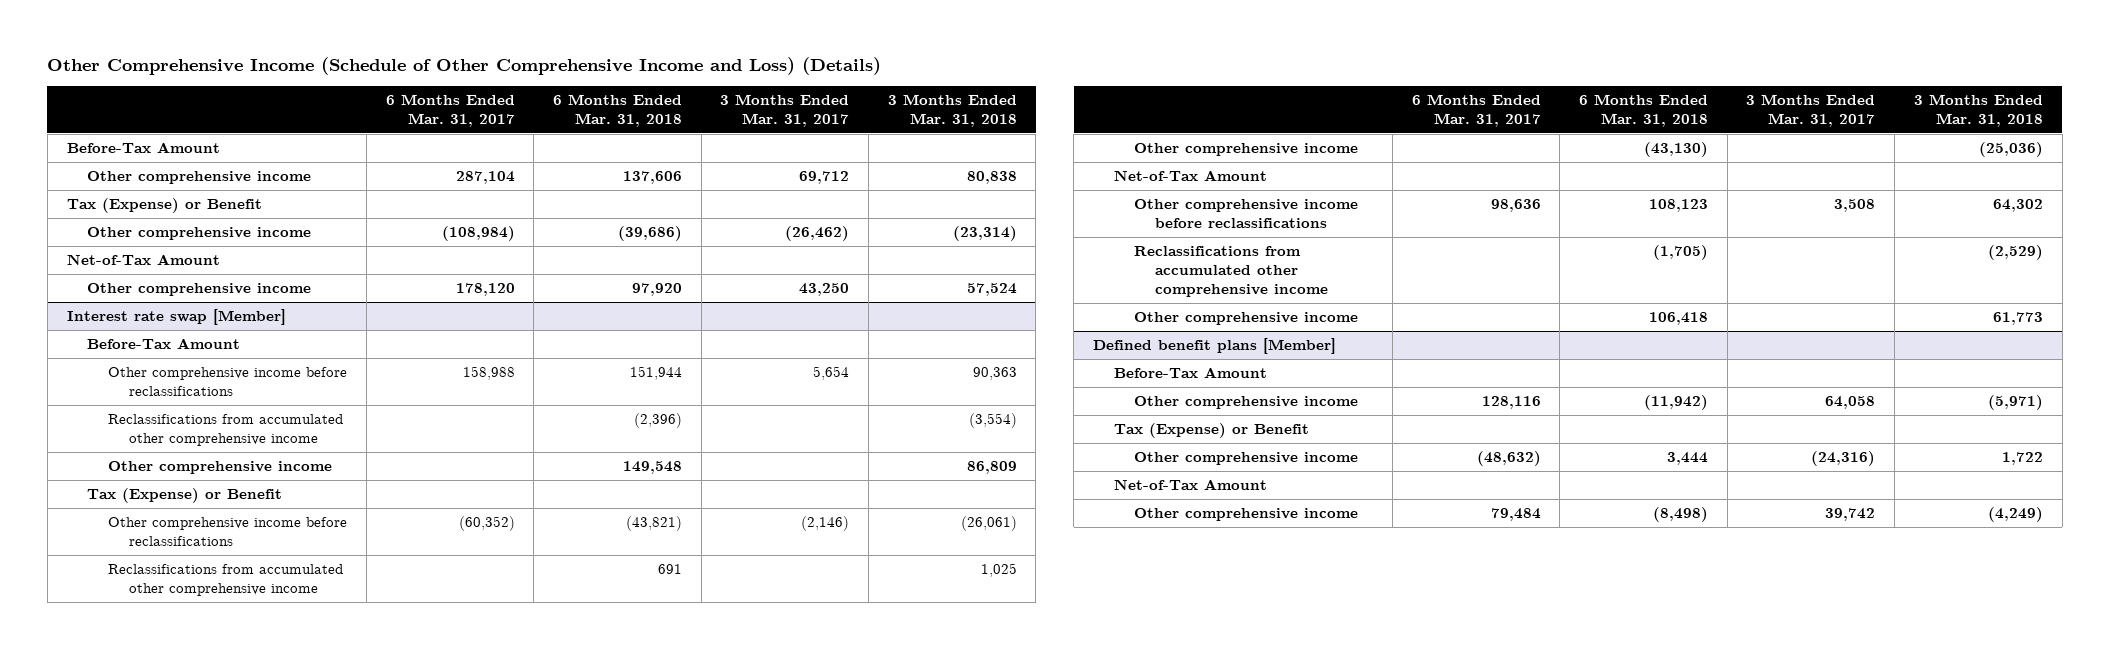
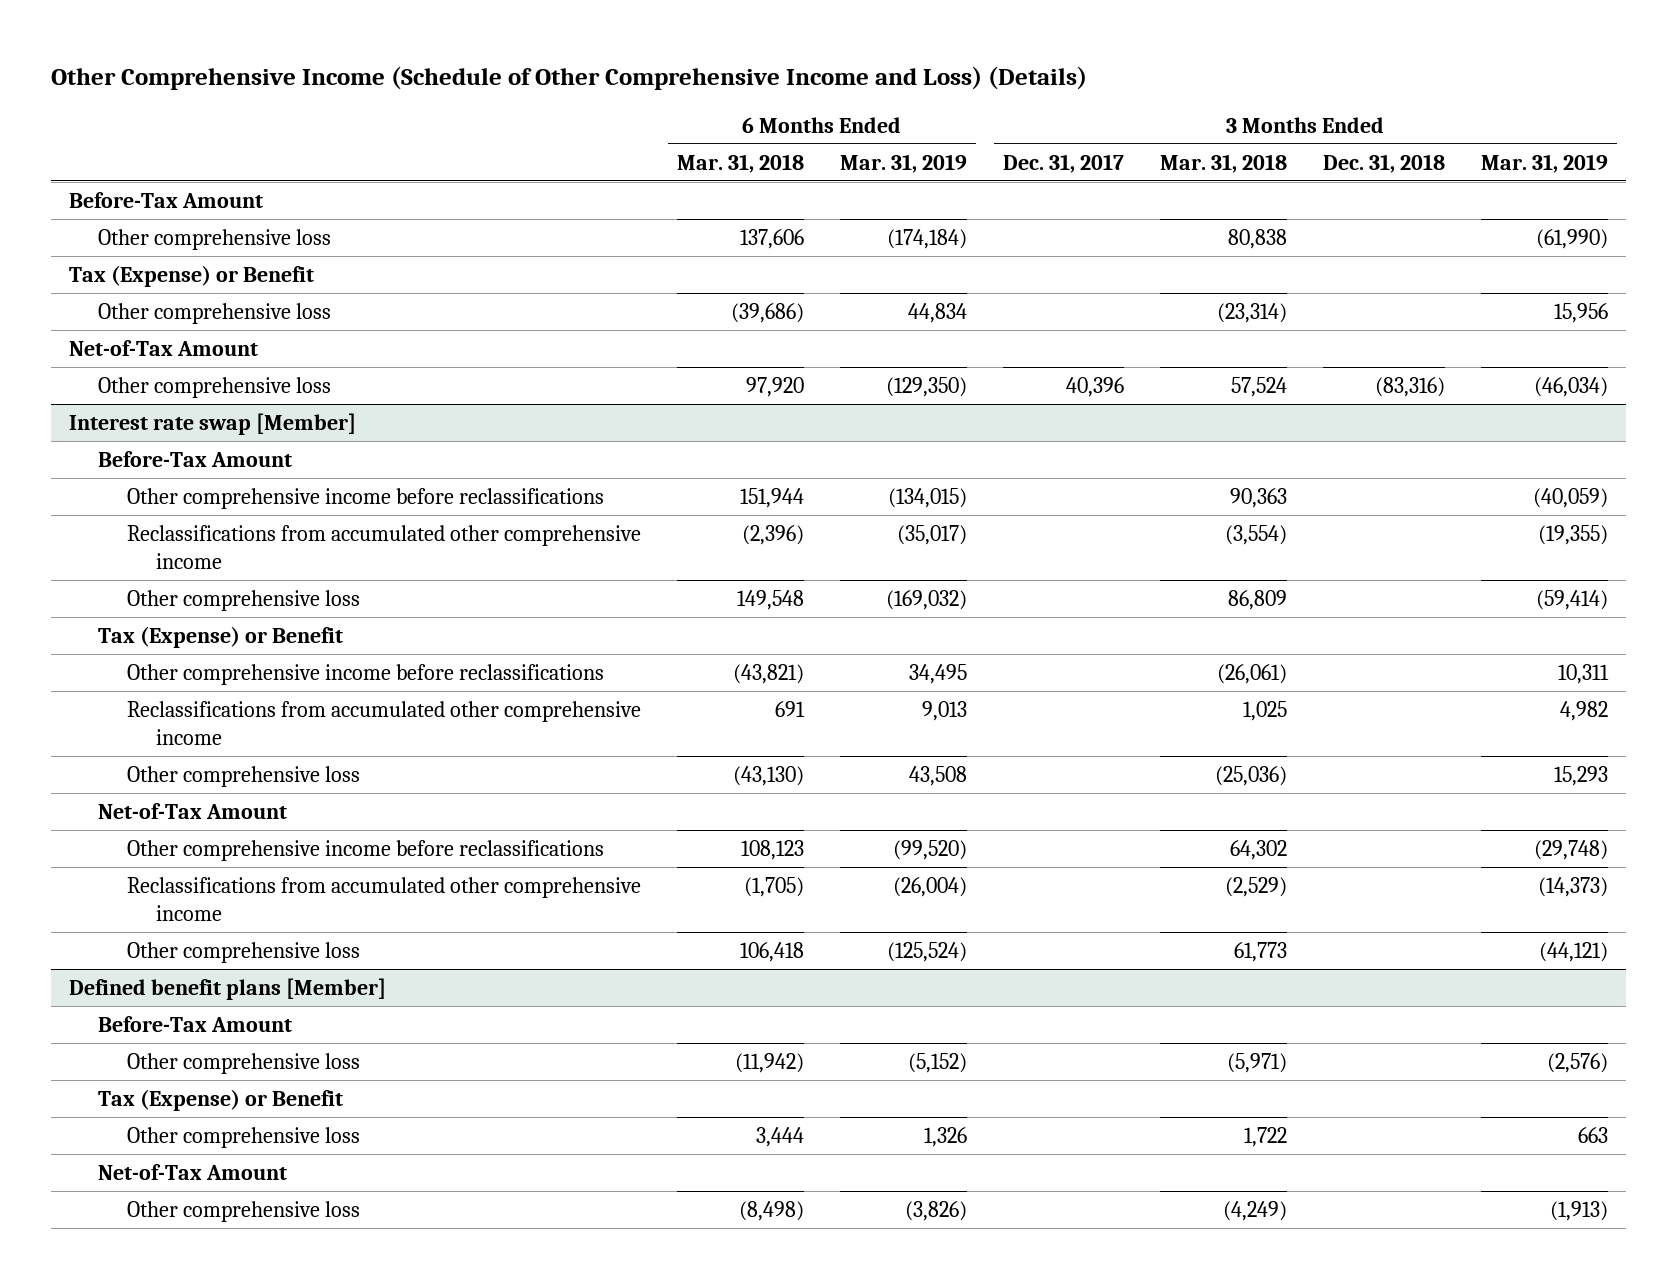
[385,93,515,128] 6 Months Ended Mar. 31, 2017 -> none
[720,93,850,128] 3 Months Ended Mar. 31, 2017 -> none
none -> [839,153,967,173] Mar. 31, 2019
none -> [1002,153,1124,173] Dec. 31, 2017
none -> [1322,153,1445,173] Dec. 31, 2018
none -> [1481,153,1609,173] Mar. 31, 2019
[87,171,312,185] Other comprehensive income -> [97,228,331,250] Other comprehensive loss
[87,227,312,241] Other comprehensive income -> [97,302,331,324] Other comprehensive loss
[87,283,312,297] Other comprehensive income -> [97,376,331,398] Other comprehensive loss
[108,461,333,475] Other comprehensive income -> [126,589,360,611] Other comprehensive loss
[1134,143,1359,157] Other comprehensive income -> [126,765,360,787] Other comprehensive loss
[1134,312,1359,326] Other comprehensive income -> [126,941,360,963] Other comprehensive loss
[1134,396,1359,410] Other comprehensive income -> [126,1052,360,1074] Other comprehensive loss
[1134,452,1359,466] Other comprehensive income -> [126,1126,360,1148] Other comprehensive loss
[1134,508,1359,522] Other comprehensive income -> [126,1200,360,1222] Other comprehensive loss

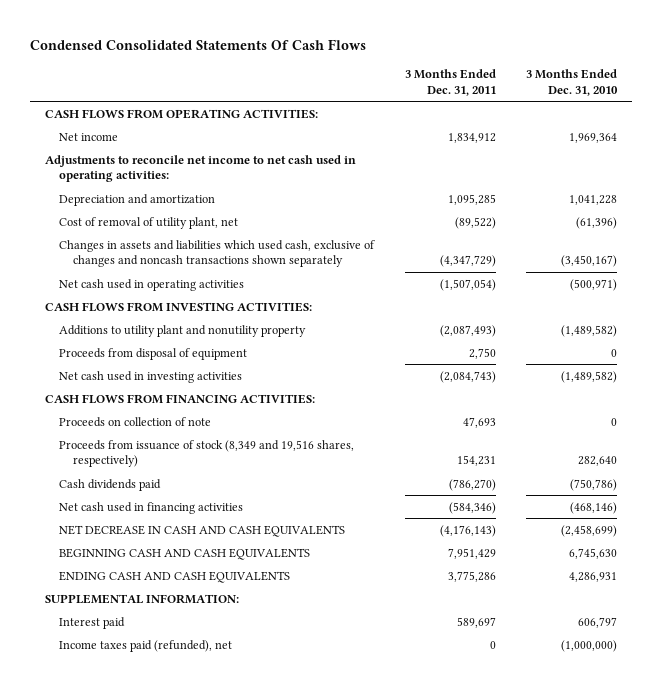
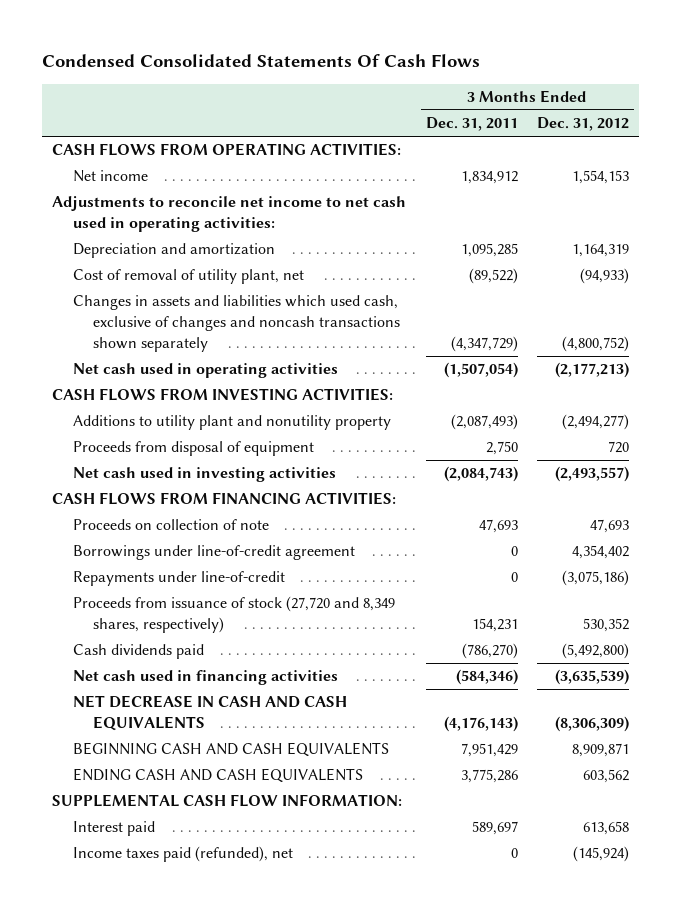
[525,69,618,96] 3 Months Ended Dec. 31, 2010 -> none
none -> [537,117,630,132] Dec. 31, 2012
none -> [72,545,355,561] Borrowings under line-of-credit agreement
none -> [72,571,285,587] Repayments under line-of-credit
[59,439,355,468] Proceeds from issuance of stock (8,349 and 19,516 shares, respectively) -> [72,596,395,634] Proceeds from issuance of stock (27,720 and 8,349 shares, respectively)
[45,593,240,604] SUPPLEMENTAL INFORMATION: -> [51,794,402,808] SUPPLEMENTAL CASH FLOW INFORMATION:

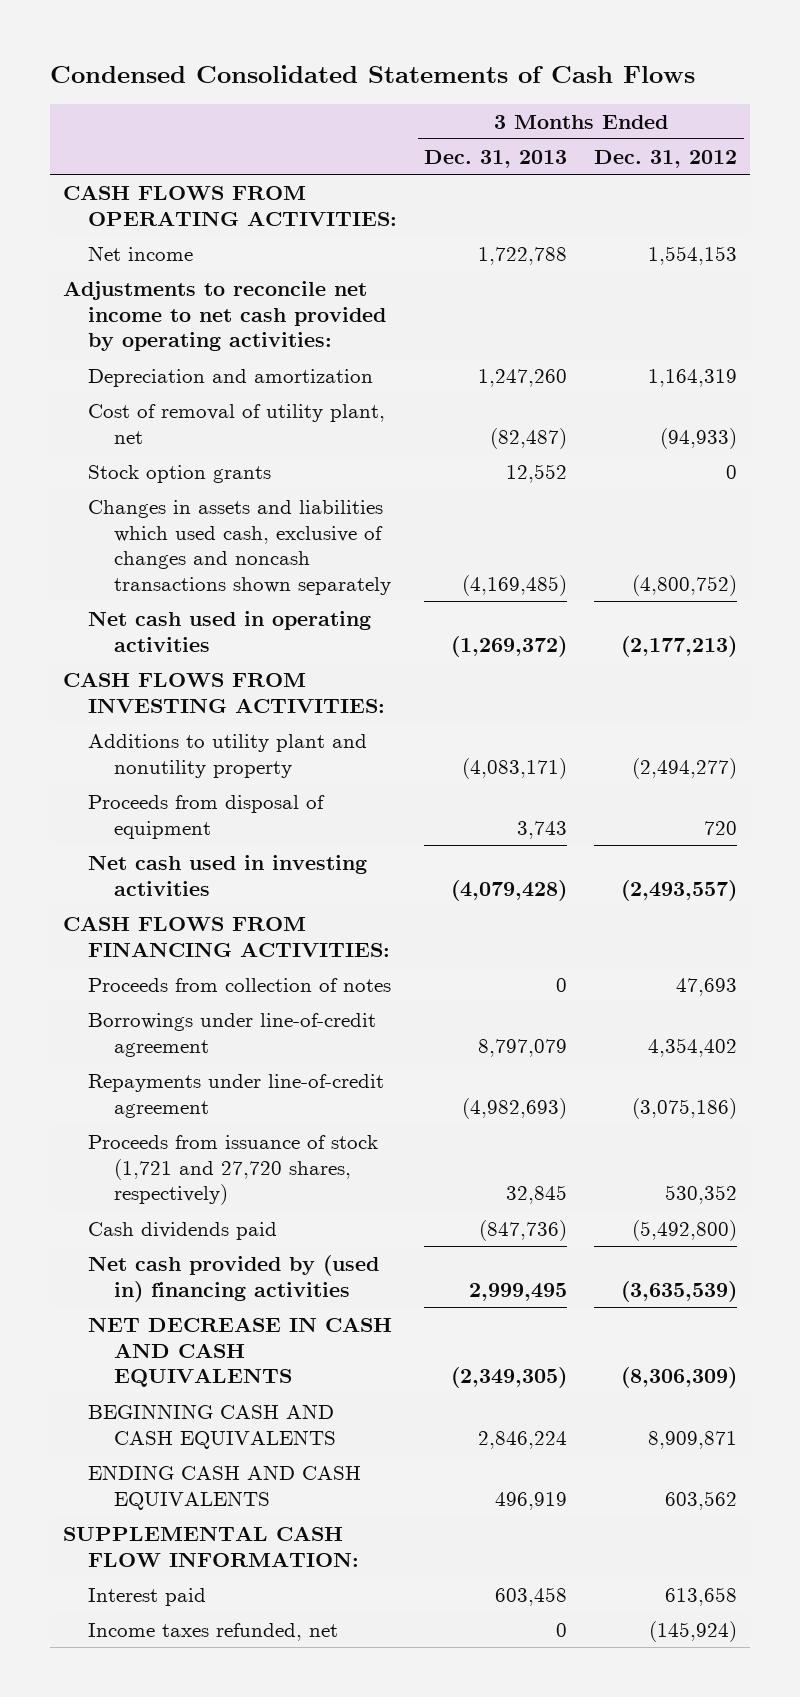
[42,54,481,68] Condensed Consolidated Statements Of Cash Flows -> [49,64,695,83] Condensed Consolidated Statements of Cash Flows
[425,117,518,132] Dec. 31, 2011 -> none
none -> [424,149,568,168] Dec. 31, 2013
[51,196,406,233] Adjustments to reconcile net income to net cash used in operating activities: -> [63,280,387,352] Adjustments to reconcile net income to net cash provided by operating activities:
none -> [88,464,272,483] Stock option grants
[72,519,269,531] Proceeds on collection of note -> [88,977,392,992] Proceeds from collection of notes
[72,571,285,587] Repayments under line-of-credit -> [88,1073,385,1118] Repayments under line-of-credit agreement
[72,596,395,634] Proceeds from issuance of stock (27,720 and 8,349 shares, respectively) -> [88,1134,379,1206] Proceeds from issuance of stock (1,721 and 27,720 shares, respectively)
[72,670,338,686] Net cash used in financing activities -> [88,1254,380,1302] Net cash provided by (used in) financing activities
[72,846,293,863] Income taxes paid (refunded), net -> [88,1622,339,1641] Income taxes refunded, net

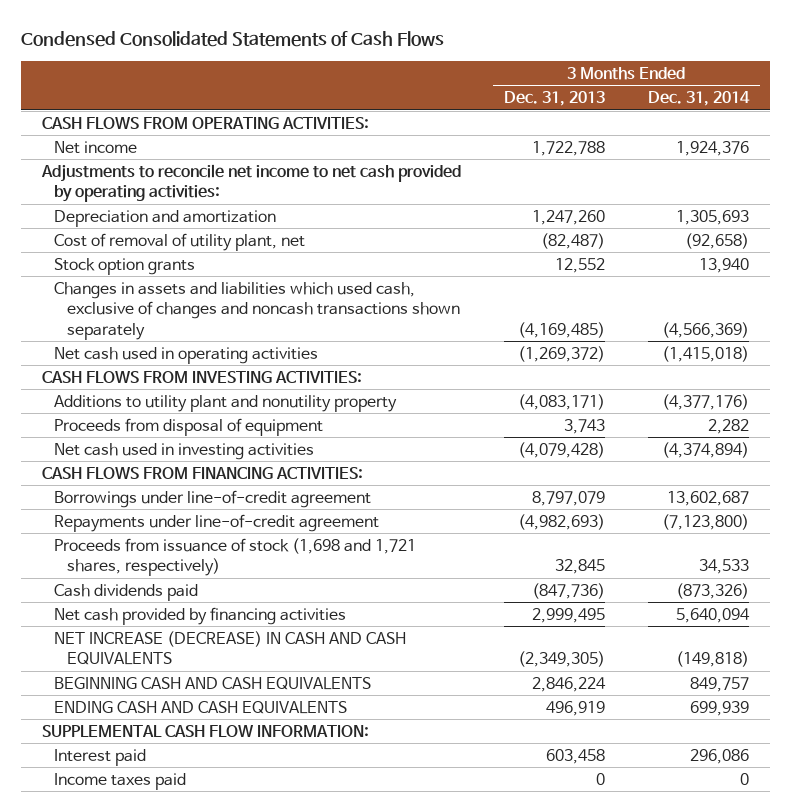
[594,149,738,168] Dec. 31, 2012 -> none
none -> [647,91,750,107] Dec. 31, 2014
[88,977,392,992] Proceeds from collection of notes -> none
[88,1134,379,1206] Proceeds from issuance of stock (1,721 and 27,720 shares, respectively) -> [54,537,417,577] Proceeds from issuance of stock (1,698 and 1,721 shares, respectively)
[88,1254,380,1302] Net cash provided by (used in) financing activities -> [54,606,347,625] Net cash provided by financing activities
[88,1316,393,1388] NET DECREASE IN CASH AND CASH EQUIVALENTS -> [54,630,407,666] NET INCREASE (DECREASE) IN CASH AND CASH EQUIVALENTS
[88,1622,339,1641] Income taxes refunded, net -> [54,772,187,790] Income taxes paid

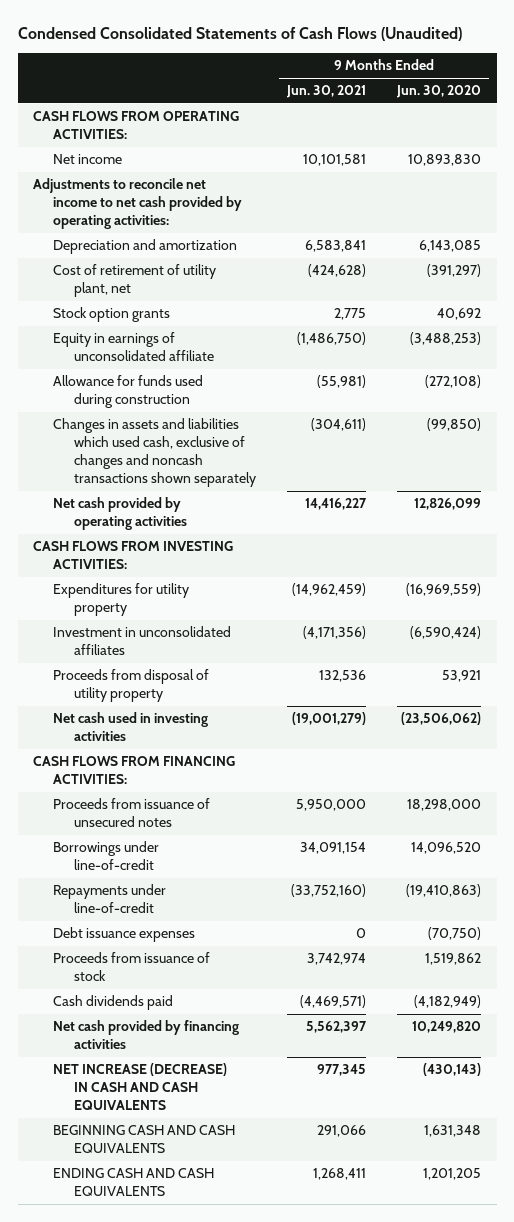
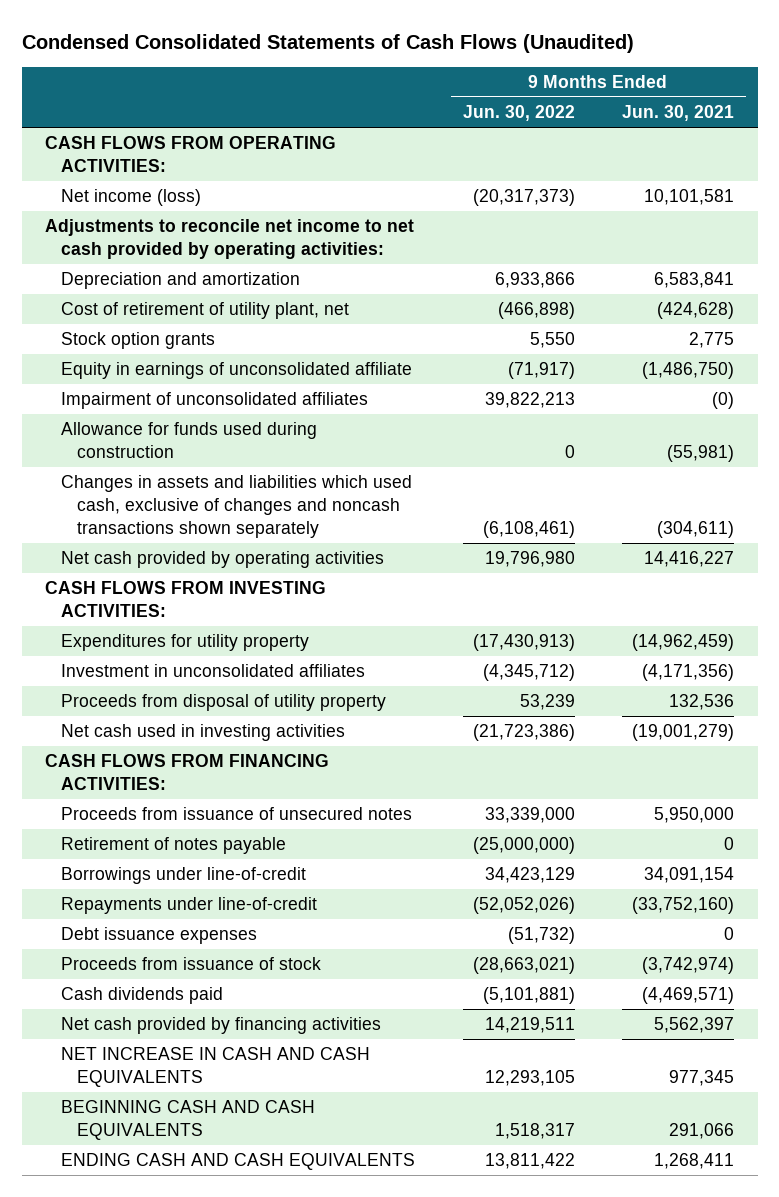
[396,85,482,99] Jun. 30, 2020 -> none
none -> [462,105,575,122] Jun. 30, 2022
[53,154,123,165] Net income -> [61,189,202,207] Net income (loss)
none -> [61,392,369,410] Impairment of unconsolidated affiliates
none -> [61,837,287,855] Retirement of notes payable
[306,953,366,966] 3,742,974 -> [641,957,734,975] (3,742,974)
[53,1063,228,1111] NET INCREASE (DECREASE) IN CASH AND CASH EQUIVALENTS -> [61,1047,371,1088] NET INCREASE IN CASH AND CASH EQUIVALENTS

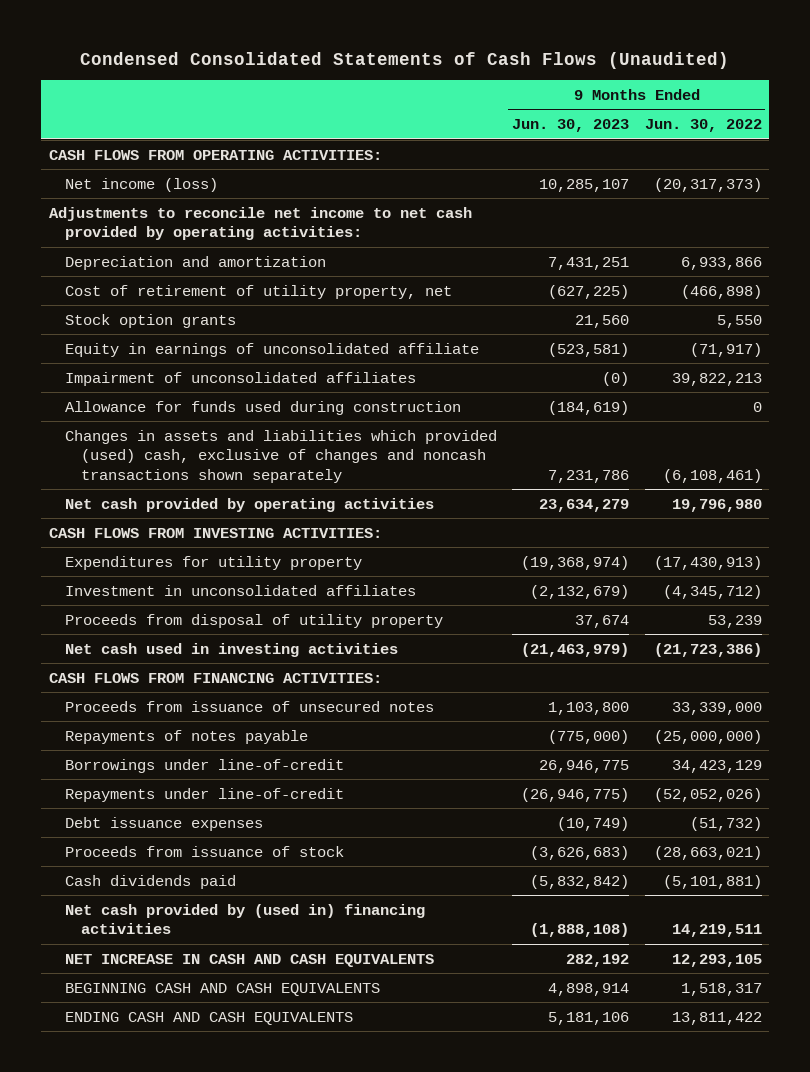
[621,105,734,122] Jun. 30, 2021 -> none
none -> [512,119,630,133] Jun. 30, 2023
[61,302,350,320] Cost of retirement of utility plant, net -> [64,284,452,299] Cost of retirement of utility property, net
[61,475,413,538] Changes in assets and liabilities which used cash, exclusive of changes and noncash transactions shown separately -> [64,429,497,483] Changes in assets and liabilities which provided (used) cash, exclusive of changes and noncash transactions shown separately
[61,837,287,855] Retirement of notes payable -> [64,729,308,744] Repayments of notes payable
[61,1017,382,1035] Net cash provided by financing activities -> [64,903,425,935] Net cash provided by (used in) financing activities

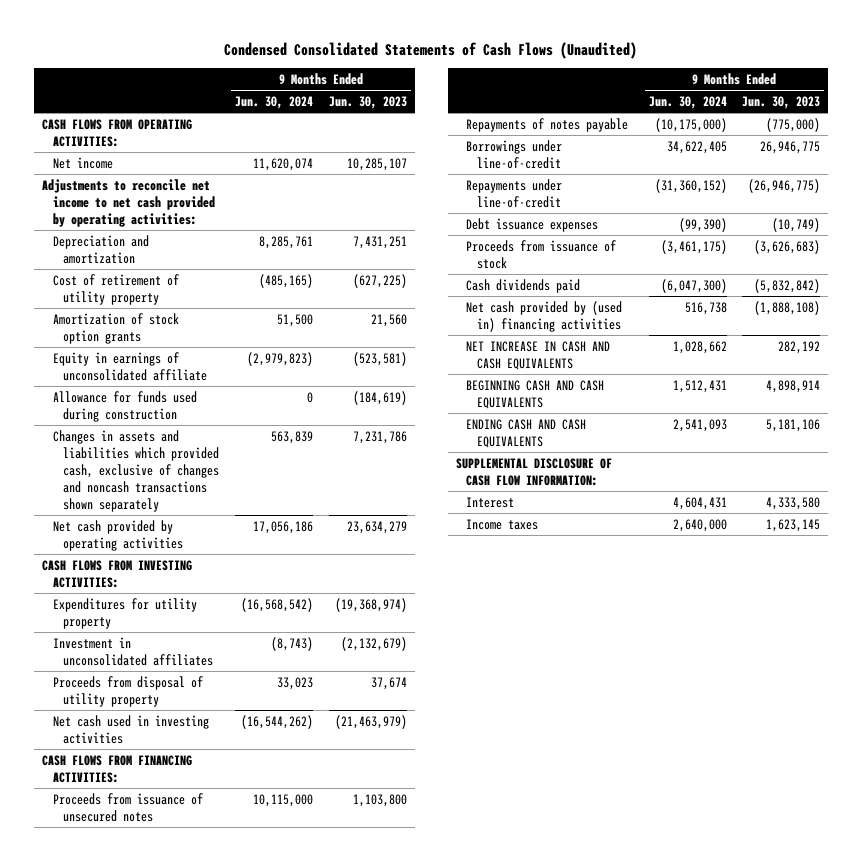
[644,119,762,133] Jun. 30, 2022 -> none
none -> [234,95,313,109] Jun. 30, 2024
[64,177,218,192] Net income (loss) -> [52,156,113,169] Net income
[64,284,452,299] Cost of retirement of utility property, net -> [52,273,179,305] Cost of retirement of utility property
[64,313,236,328] Stock option grants -> [52,312,179,344] Amortization of stock option grants
[64,371,416,386] Impairment of unconsolidated affiliates -> none
[64,429,497,483] Changes in assets and liabilities which provided (used) cash, exclusive of changes and noncash transactions shown separately -> [52,429,220,512] Changes in assets and liabilities which provided cash, exclusive of changes and noncash transactions shown separately
none -> [455,457,612,486] SUPPLEMENTAL DISCLOSURE OF CASH FLOW INFORMATION:
none -> [466,496,515,508] Interest
none -> [466,518,539,530] Income taxes

